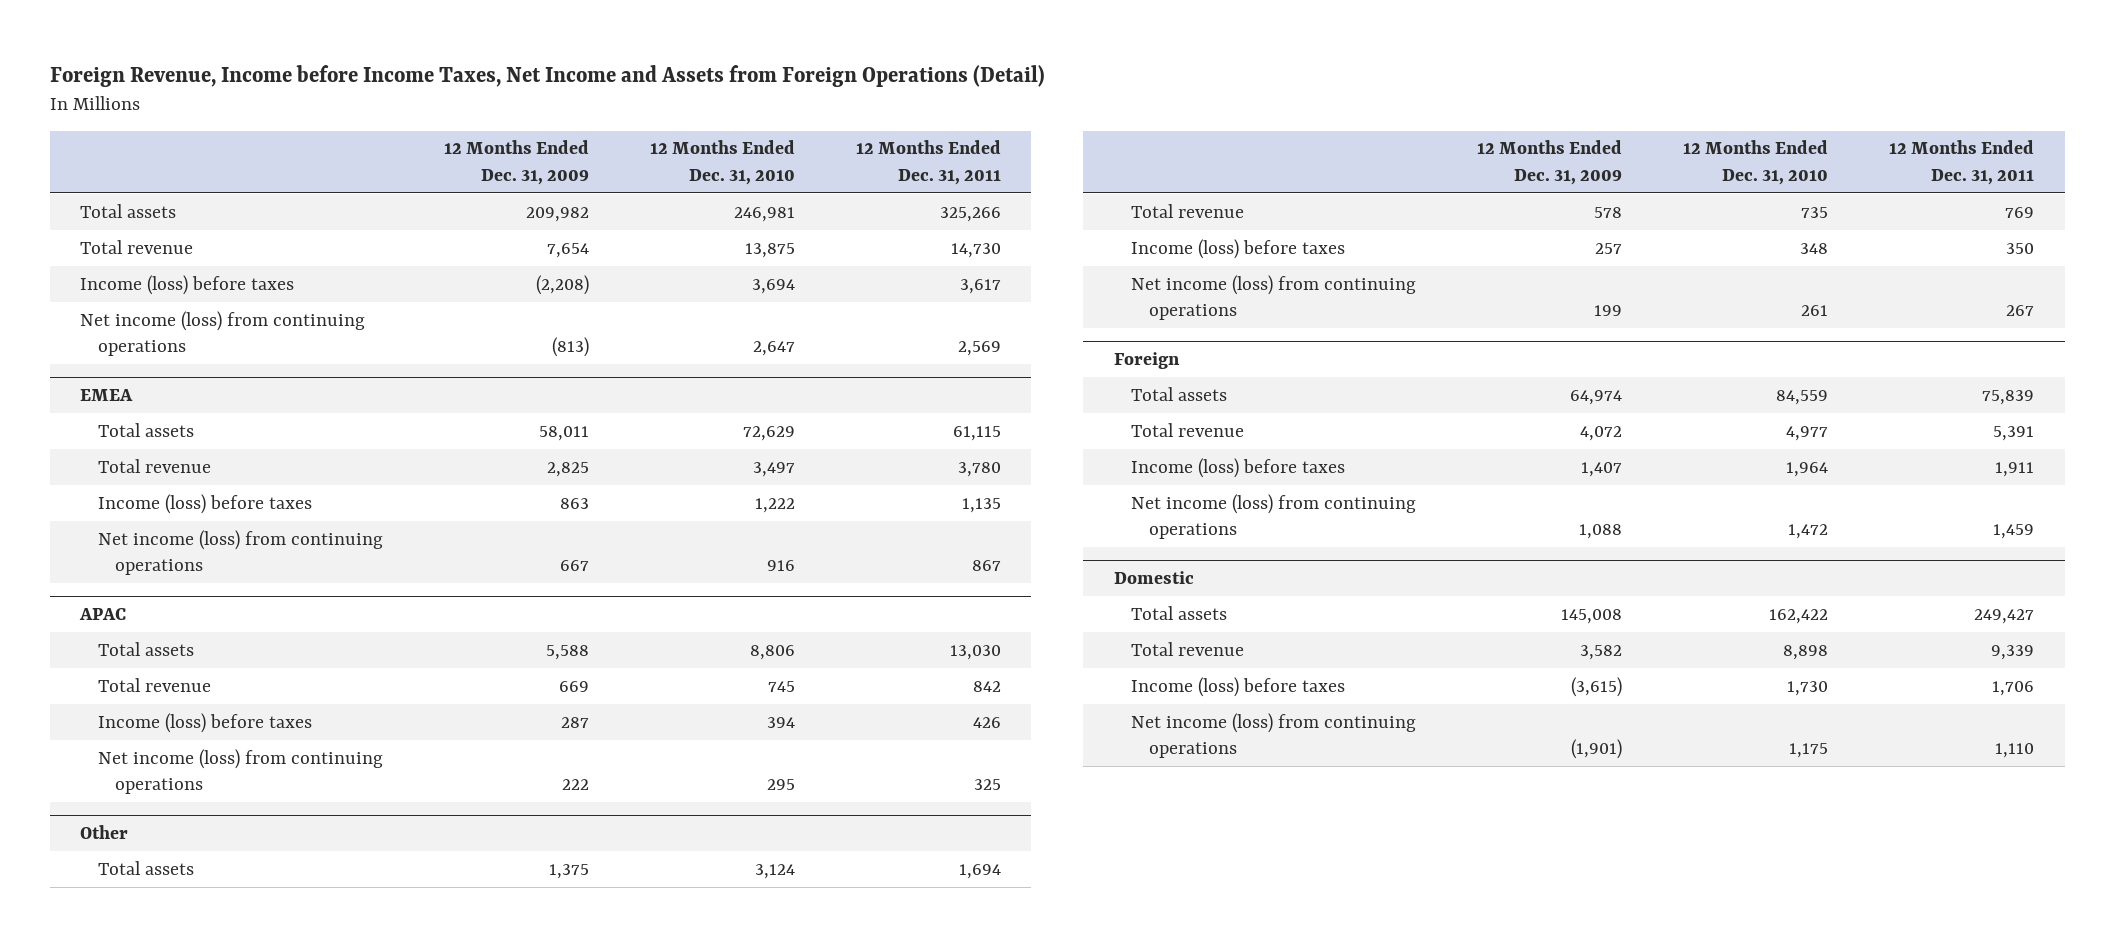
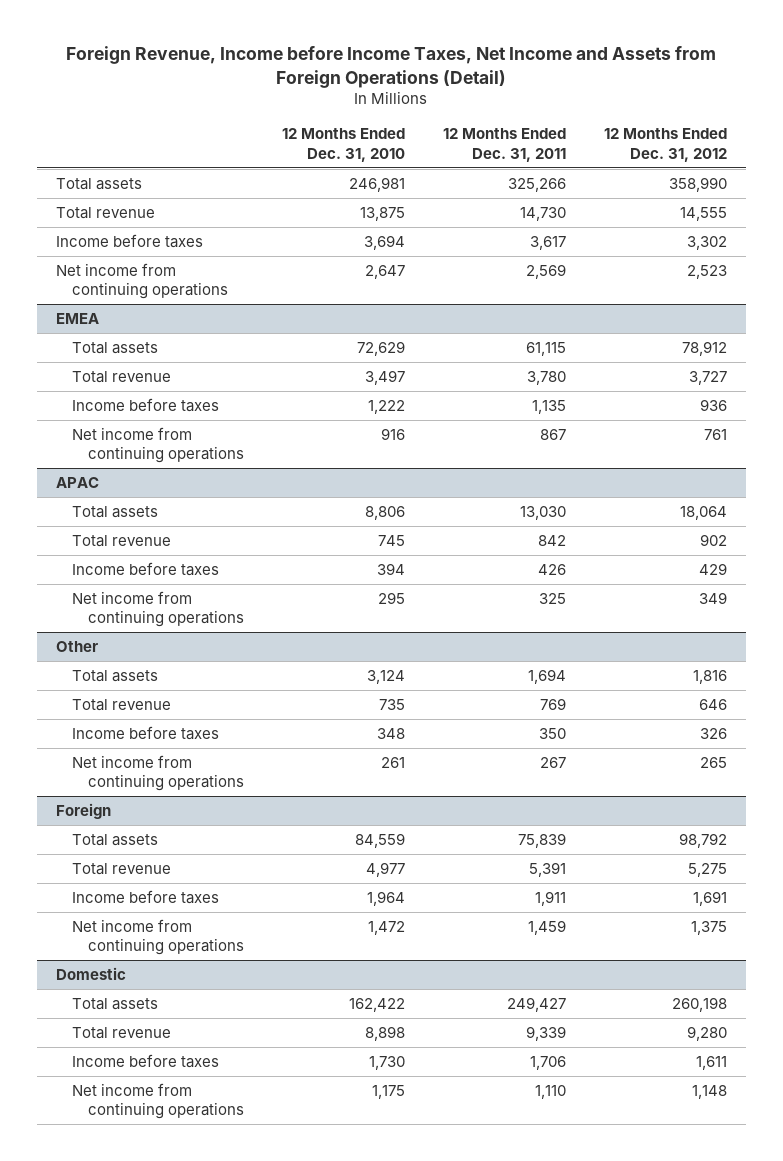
[443,140,589,185] 12 Months Ended Dec. 31, 2009 -> none
none -> [604,128,728,162] 12 Months Ended Dec. 31, 2012
[80,274,295,295] Income (loss) before taxes -> [55,233,203,248] Income before taxes
[80,310,366,356] Net income (loss) from continuing operations -> [55,262,228,300] Net income from continuing operations
[97,493,312,514] Income (loss) before taxes -> [71,397,219,412] Income before taxes
[97,529,383,575] Net income (loss) from continuing operations -> [71,426,244,464] Net income from continuing operations
[97,712,312,733] Income (loss) before taxes -> [71,561,219,576] Income before taxes
[97,748,383,794] Net income (loss) from continuing operations -> [71,590,244,628] Net income from continuing operations
[1131,238,1346,259] Income (loss) before taxes -> [71,725,219,740] Income before taxes
[1131,274,1417,320] Net income (loss) from continuing operations -> [71,754,244,792] Net income from continuing operations
[1131,457,1346,478] Income (loss) before taxes -> [71,889,219,904] Income before taxes
[1131,493,1417,539] Net income (loss) from continuing operations -> [71,918,244,956] Net income from continuing operations
[1131,676,1346,697] Income (loss) before taxes -> [71,1053,219,1068] Income before taxes
[1131,712,1417,758] Net income (loss) from continuing operations -> [71,1082,244,1120] Net income from continuing operations

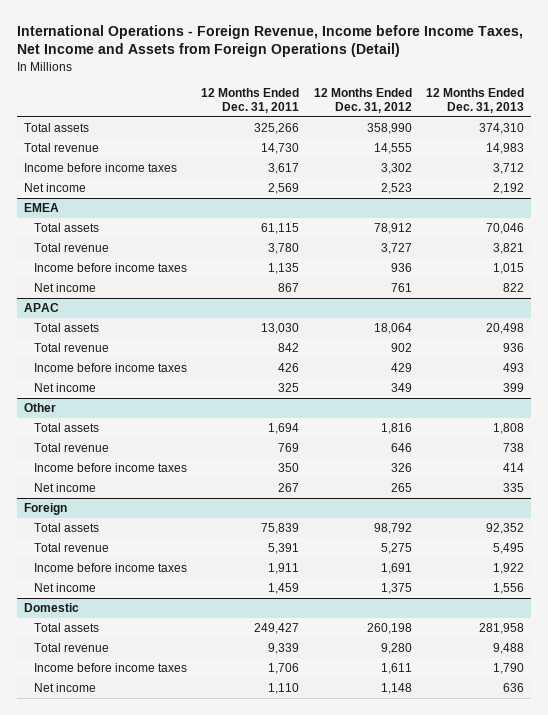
[66,46,717,88] Foreign Revenue, Income before Income Taxes, Net Income and Assets from Foreign Operations (Detail) -> [16,24,523,58] International Operations - Foreign Revenue, Income before Income Taxes, Net Income and Assets from Foreign Operations (Detail)
[281,128,405,162] 12 Months Ended Dec. 31, 2010 -> none
none -> [426,87,525,113] 12 Months Ended Dec. 31, 2013
[55,233,203,248] Income before taxes -> [23,163,177,173] Income before income taxes
[55,262,228,300] Net income from continuing operations -> [23,183,86,193] Net income
[71,397,219,412] Income before taxes -> [34,263,188,273] Income before income taxes
[71,426,244,464] Net income from continuing operations -> [34,283,97,293] Net income
[71,561,219,576] Income before taxes -> [34,363,188,373] Income before income taxes
[71,590,244,628] Net income from continuing operations -> [34,383,97,393] Net income
[71,725,219,740] Income before taxes -> [34,463,188,473] Income before income taxes
[71,754,244,792] Net income from continuing operations -> [34,483,97,493] Net income
[71,889,219,904] Income before taxes -> [34,563,188,573] Income before income taxes
[71,918,244,956] Net income from continuing operations -> [34,583,97,593] Net income
[71,1053,219,1068] Income before taxes -> [34,663,188,673] Income before income taxes
[71,1082,244,1120] Net income from continuing operations -> [34,683,97,693] Net income

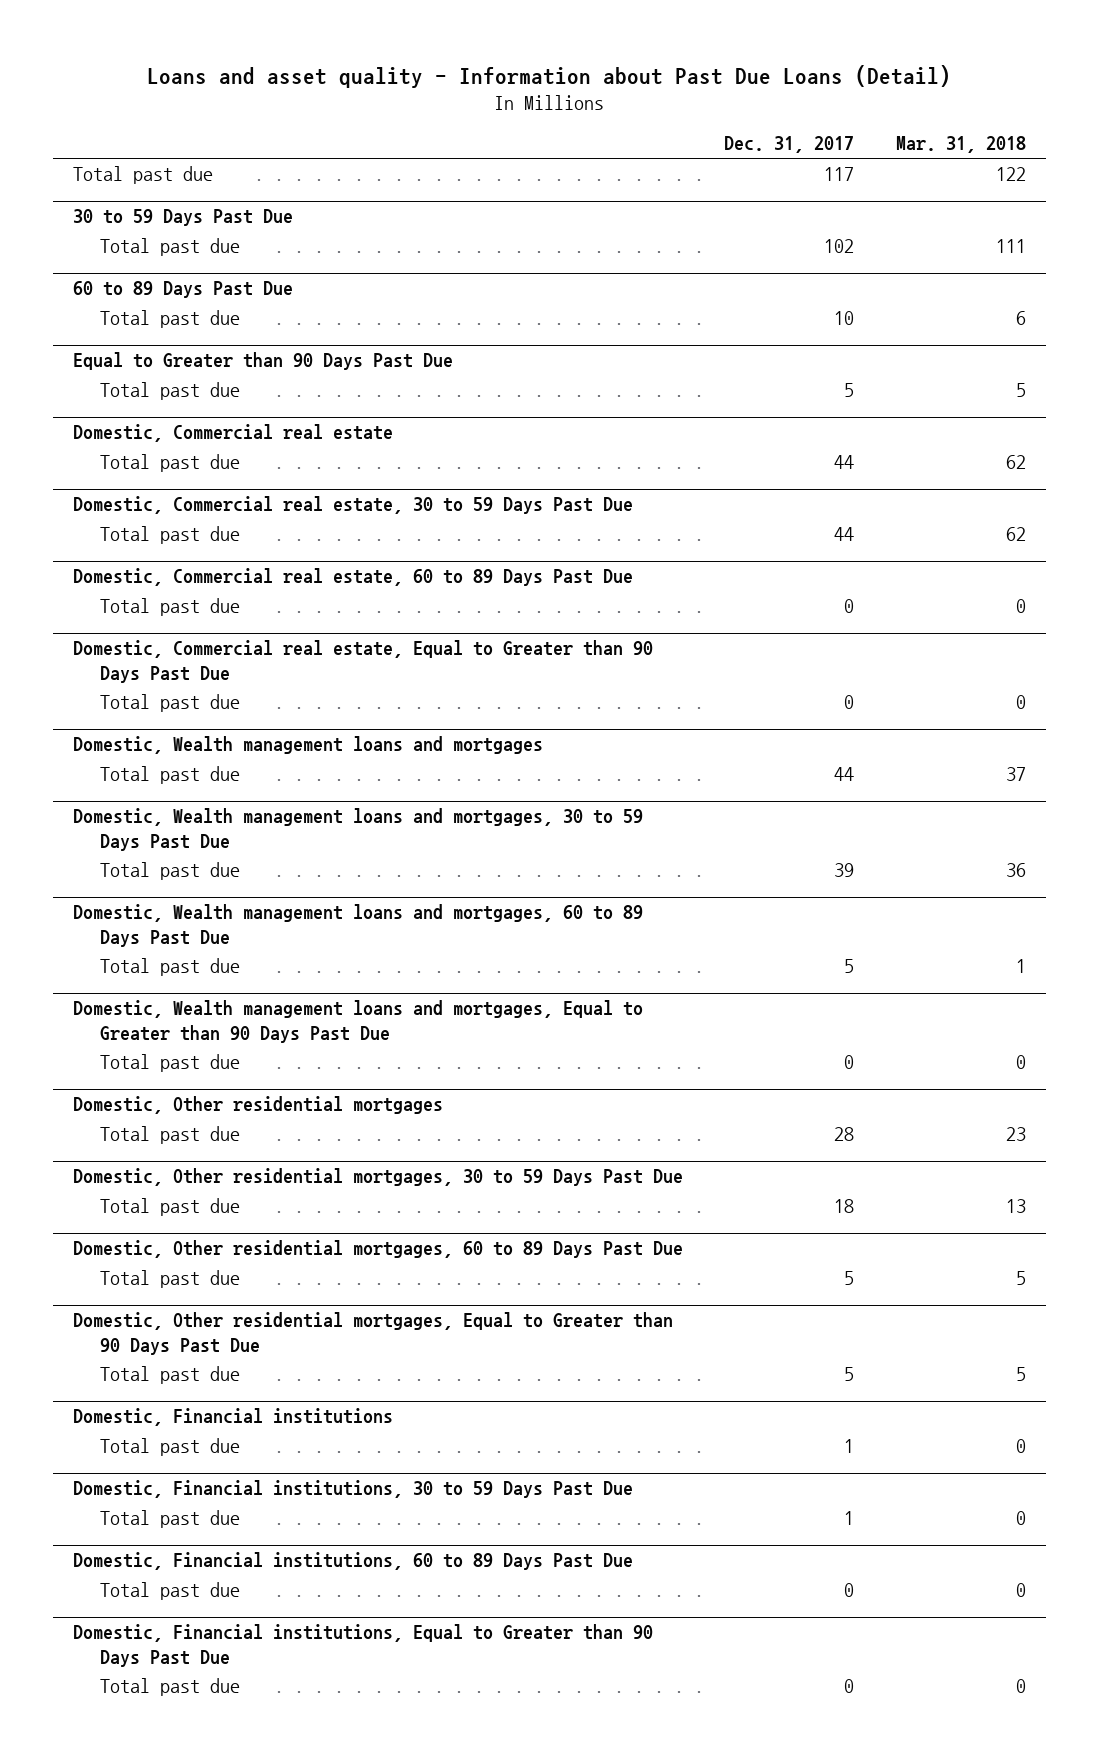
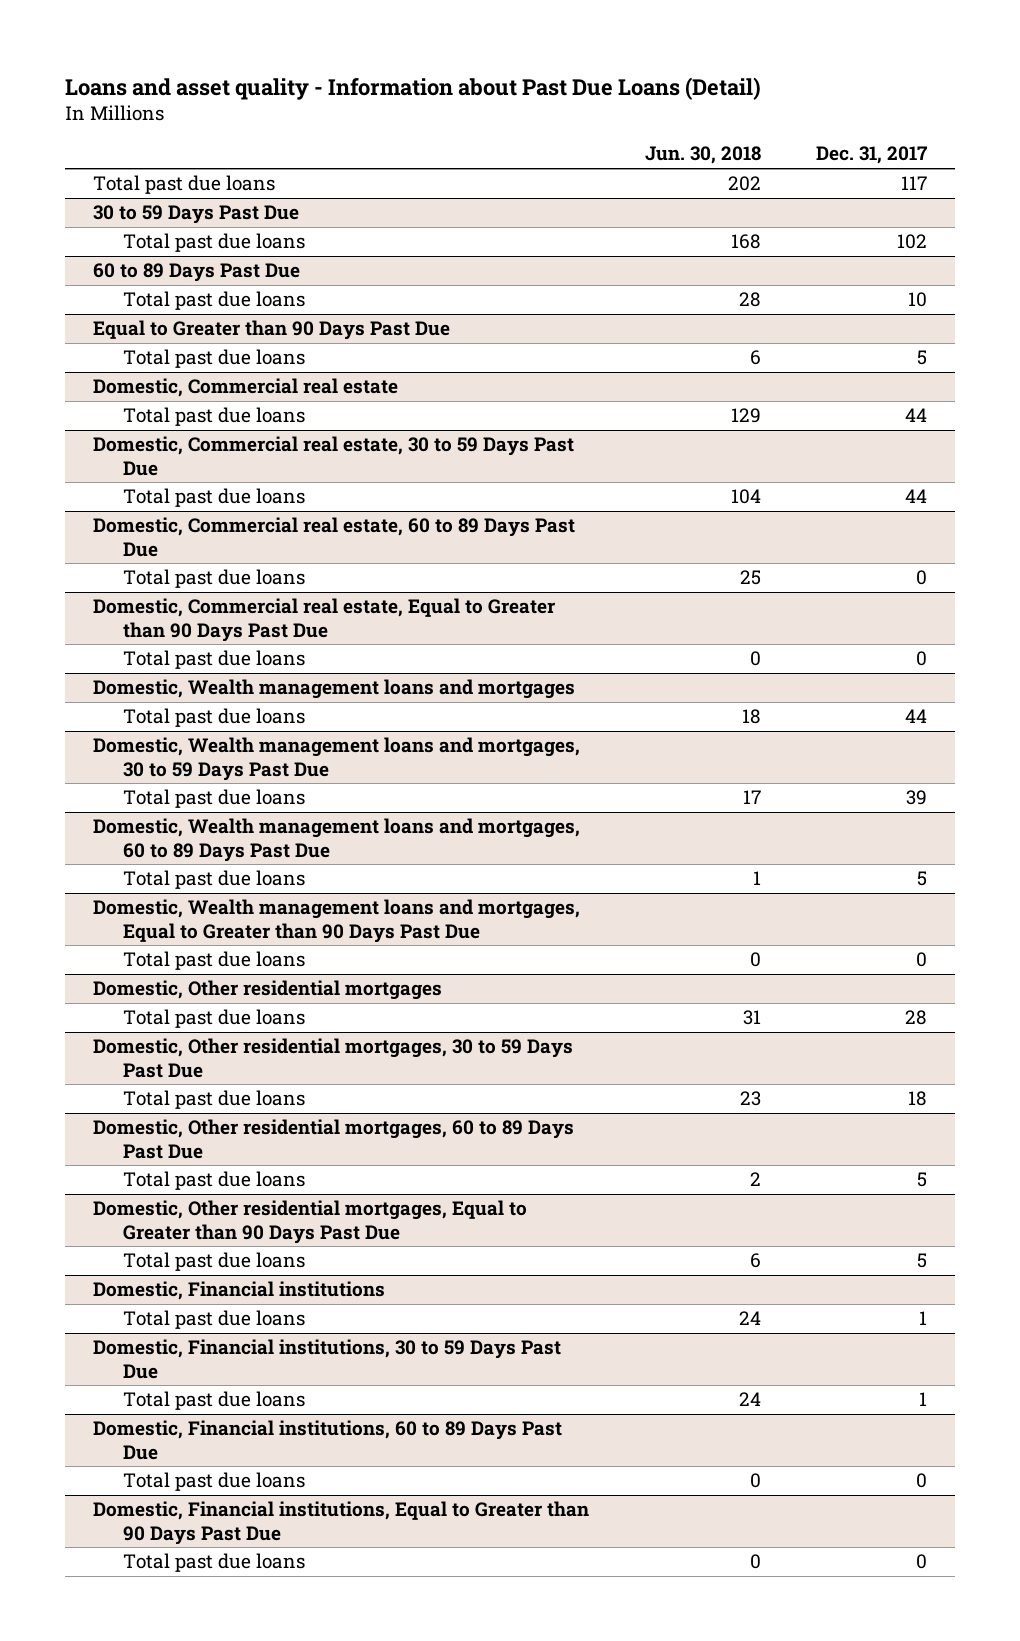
[895,136,1026,154] Mar. 31, 2018 -> none
none -> [644,146,761,165] Jun. 30, 2018
[73,166,214,185] Total past due -> [93,175,276,195] Total past due loans
[99,238,240,257] Total past due -> [123,233,306,253] Total past due loans
[99,310,240,329] Total past due -> [123,291,306,311] Total past due loans
[99,382,240,401] Total past due -> [123,349,306,369] Total past due loans
[99,454,240,473] Total past due -> [123,407,306,427] Total past due loans
[99,526,240,545] Total past due -> [123,488,306,508] Total past due loans
[99,598,240,617] Total past due -> [123,569,306,589] Total past due loans
[99,694,240,713] Total past due -> [123,650,306,670] Total past due loans
[99,766,240,785] Total past due -> [123,708,306,728] Total past due loans
[99,862,240,881] Total past due -> [123,789,306,809] Total past due loans
[99,958,240,977] Total past due -> [123,870,306,890] Total past due loans
[99,1054,240,1073] Total past due -> [123,951,306,971] Total past due loans
[99,1126,240,1145] Total past due -> [123,1009,306,1029] Total past due loans
[99,1198,240,1217] Total past due -> [123,1090,306,1110] Total past due loans
[99,1270,240,1289] Total past due -> [123,1171,306,1191] Total past due loans
[99,1366,240,1385] Total past due -> [123,1252,306,1272] Total past due loans
[99,1438,240,1457] Total past due -> [123,1310,306,1330] Total past due loans
[99,1510,240,1529] Total past due -> [123,1391,306,1411] Total past due loans
[99,1582,240,1601] Total past due -> [123,1472,306,1492] Total past due loans
[99,1678,240,1697] Total past due -> [123,1553,306,1573] Total past due loans

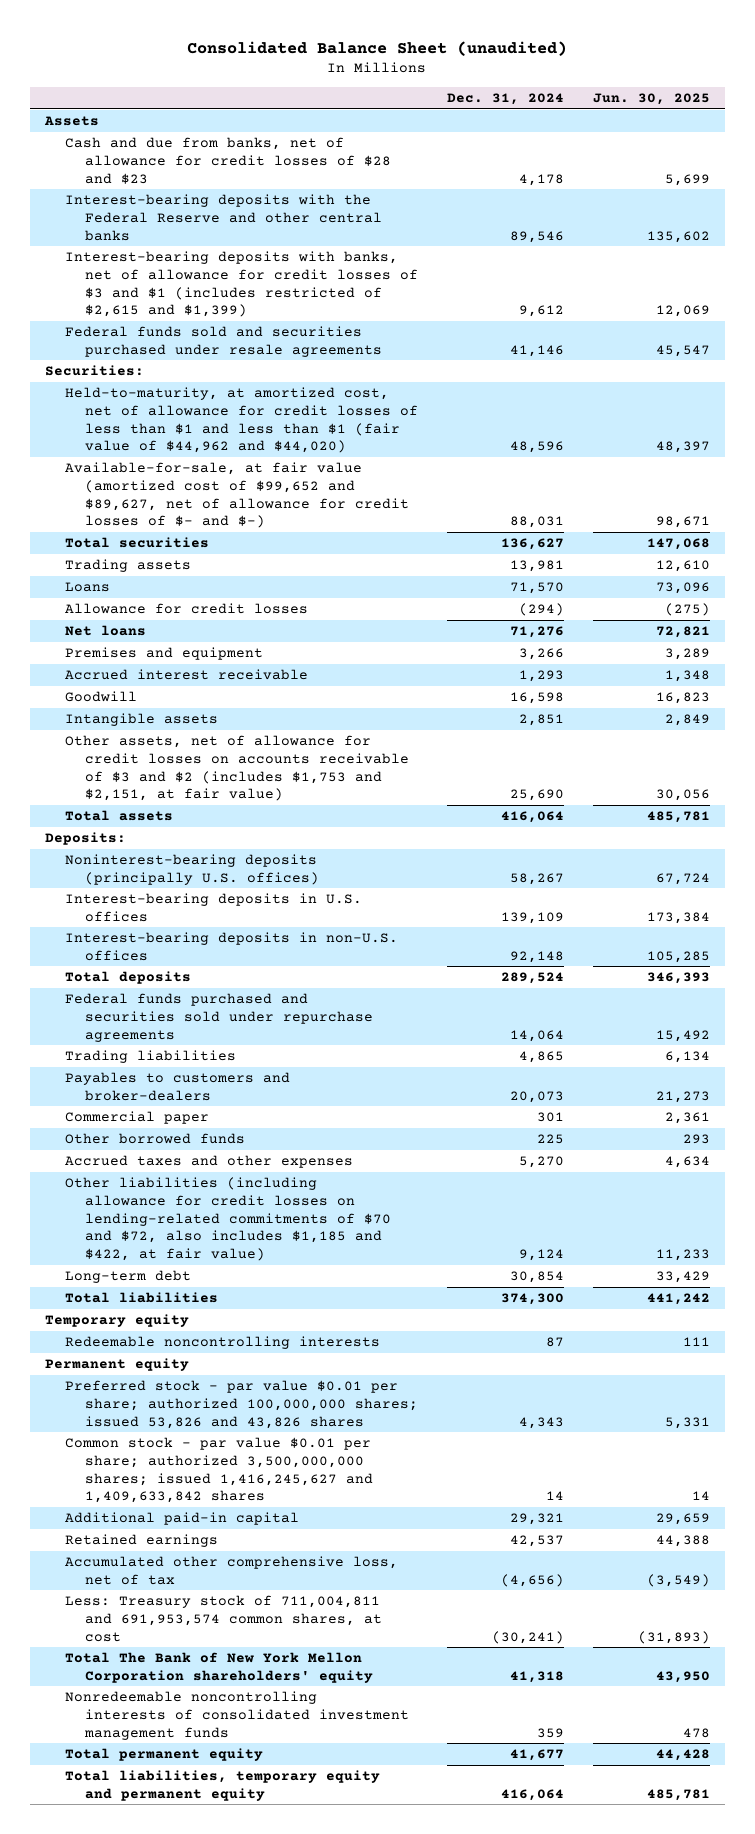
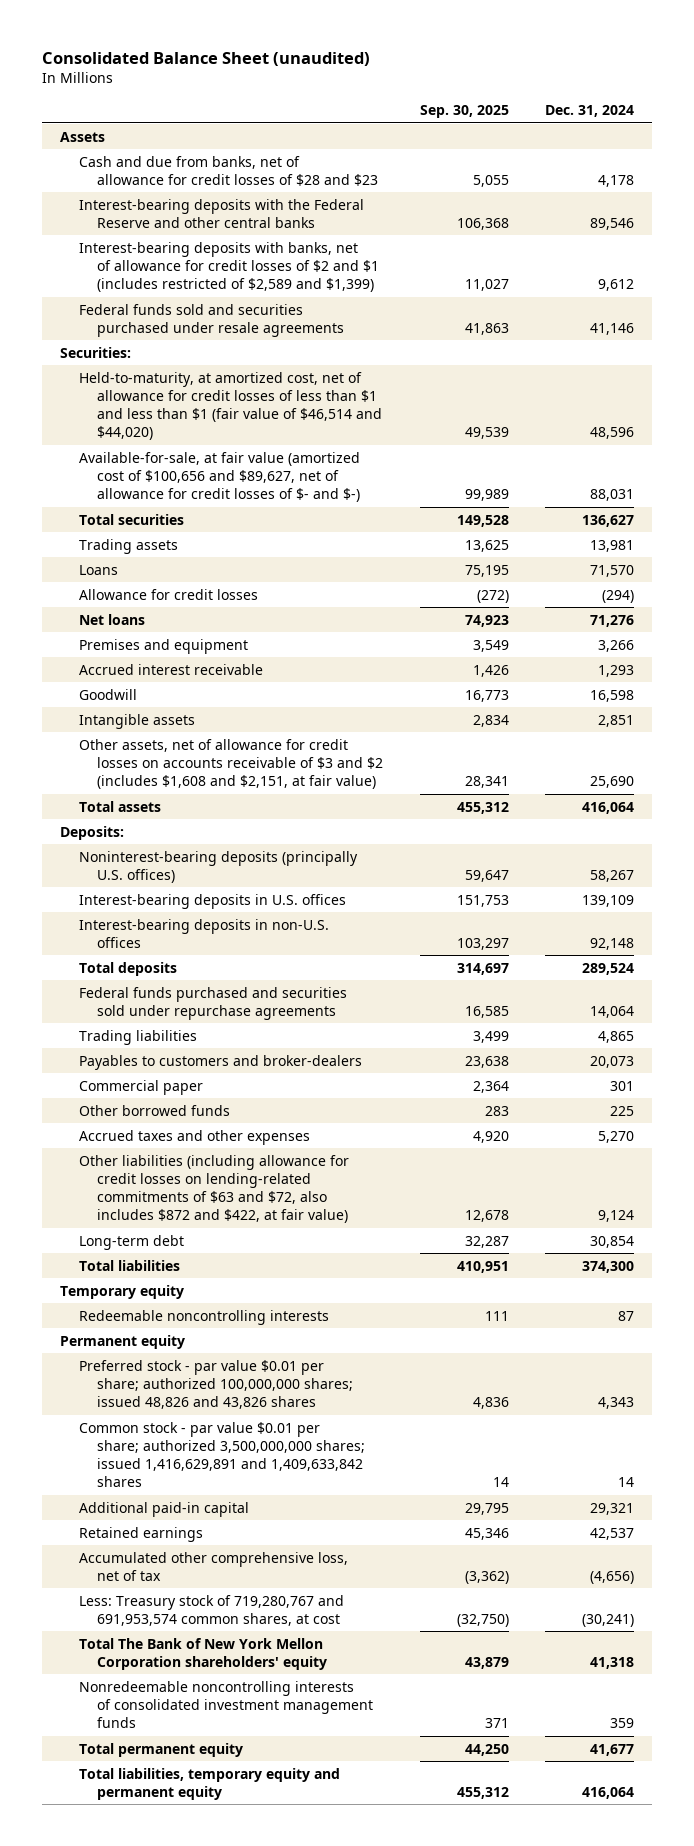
[593,93,711,106] Jun. 30, 2025 -> none
none -> [419,105,509,119] Sep. 30, 2025
[65,251,419,318] Interest-bearing deposits with banks, net of allowance for credit losses of $3 and $1 (includes restricted of $2,615 and $1,399) -> [78,241,380,293] Interest-bearing deposits with banks, net of allowance for credit losses of $2 and $1 (includes restricted of $2,589 and $1,399)
[65,387,419,454] Held-to-maturity, at amortized cost, net of allowance for credit losses of less than $1 and less than $1 (fair value of $44,962 and $44,020) -> [78,371,383,441] Held-to-maturity, at amortized cost, net of allowance for credit losses of less than $1 and less than $1 (fair value of $46,514 and $44,020)
[65,462,410,529] Available-for-sale, at fair value (amortized cost of $99,652 and $89,627, net of allowance for credit losses of $- and $-) -> [78,451,361,503] Available-for-sale, at fair value (amortized cost of $100,656 and $89,627, net of allowance for credit losses of $- and $-)
[65,735,410,802] Other assets, net of allowance for credit losses on accounts receivable of $3 and $2 (includes $1,753 and $2,151, at fair value) -> [78,738,384,790] Other assets, net of allowance for credit losses on accounts receivable of $3 and $2 (includes $1,608 and $2,151, at fair value)
[65,1177,392,1262] Other liabilities (including allowance for credit losses on lending-related commitments of $70 and $72, also includes $1,185 and $422, at fair value) -> [78,1154,349,1224] Other liabilities (including allowance for credit losses on lending-related commitments of $63 and $72, also includes $872 and $422, at fair value)
[65,1380,419,1429] Preferred stock - par value $0.01 per share; authorized 100,000,000 shares; issued 53,826 and 43,826 shares -> [78,1359,354,1410] Preferred stock - par value $0.01 per share; authorized 100,000,000 shares; issued 48,826 and 43,826 shares
[65,1437,374,1504] Common stock - par value $0.01 per share; authorized 3,500,000,000 shares; issued 1,416,245,627 and 1,409,633,842 shares -> [78,1421,366,1488] Common stock - par value $0.01 per share; authorized 3,500,000,000 shares; issued 1,416,629,891 and 1,409,633,842 shares
[65,1595,383,1642] Less: Treasury stock of 711,004,811 and 691,953,574 common shares, at cost -> [78,1594,344,1626] Less: Treasury stock of 719,280,767 and 691,953,574 common shares, at cost

